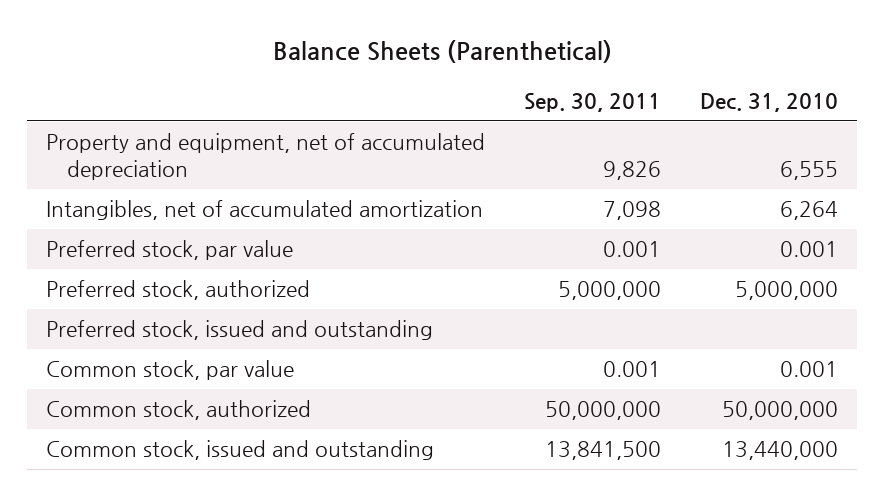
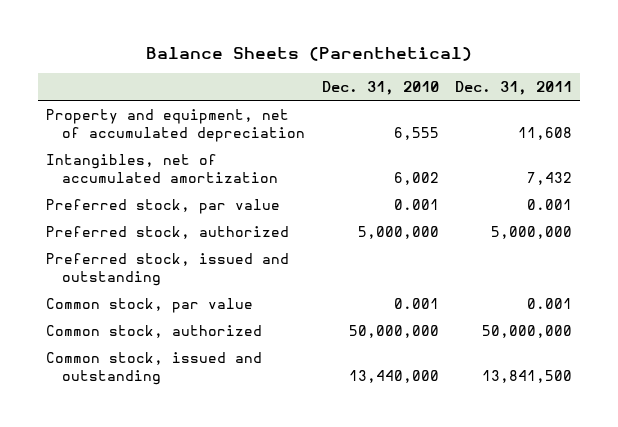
[523,92,661,112] Sep. 30, 2011 -> none
none -> [455,80,573,95] Dec. 31, 2011
[779,201,838,221] 6,264 -> [393,171,439,185] 6,002

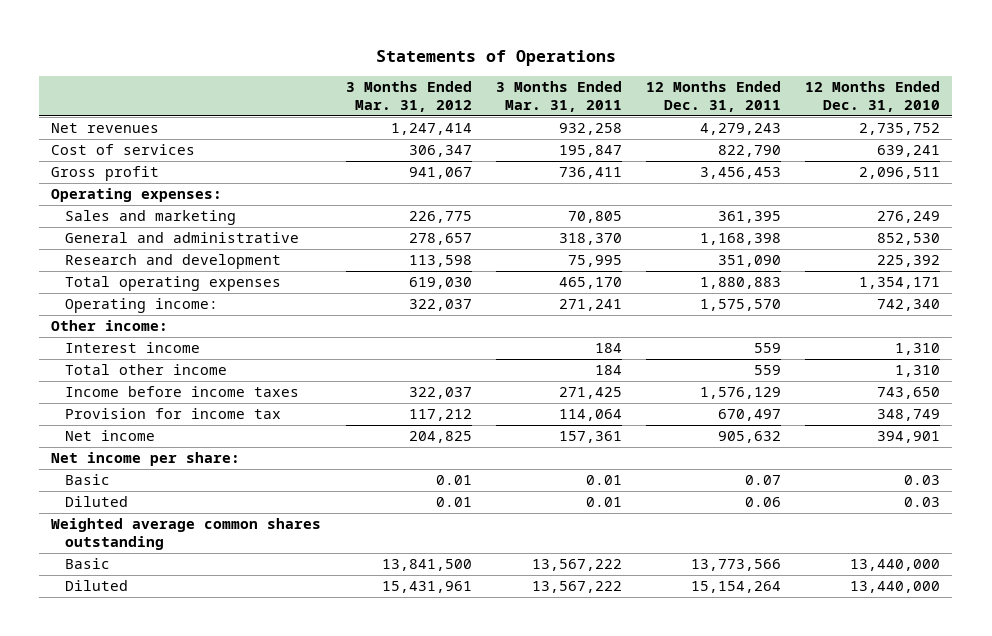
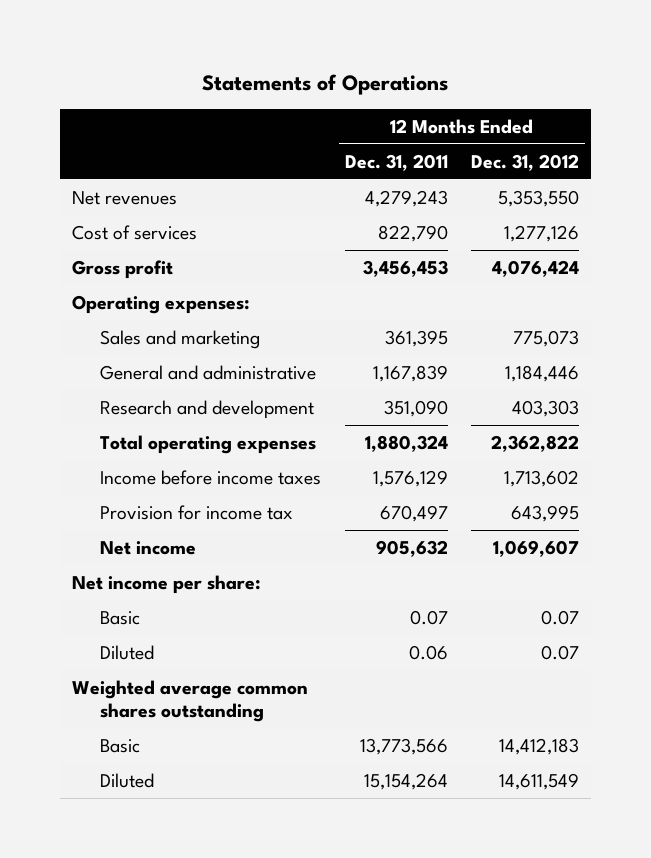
[345,81,472,113] 3 Months Ended Mar. 31, 2012 -> none
[495,81,622,113] 3 Months Ended Mar. 31, 2011 -> none
[805,81,941,113] 12 Months Ended Dec. 31, 2010 -> none
none -> [471,153,580,171] Dec. 31, 2012
[700,233,782,246] 1,168,398 -> [372,364,448,382] 1,167,839
[64,298,218,314] Operating income: -> none
[51,320,169,332] Other income: -> none
[64,342,200,354] Interest income -> none
[64,364,227,376] Total other income -> none
[700,277,782,290] 1,880,883 -> [364,434,448,452] 1,880,324

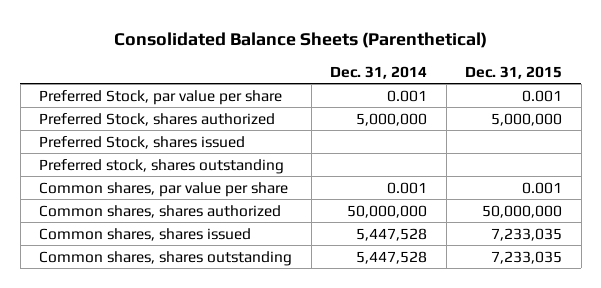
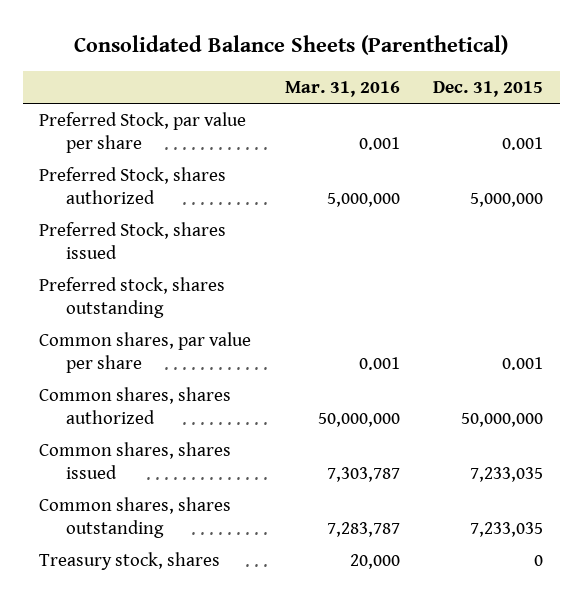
[330,65,428,79] Dec. 31, 2014 -> none
none -> [284,80,400,97] Mar. 31, 2016
none -> [39,552,221,571] Treasury stock, shares

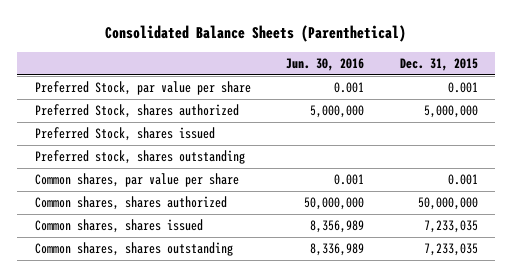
[284,80,400,97] Mar. 31, 2016 -> none
none -> [286,58,365,72] Jun. 30, 2016
[39,552,221,571] Treasury stock, shares -> none

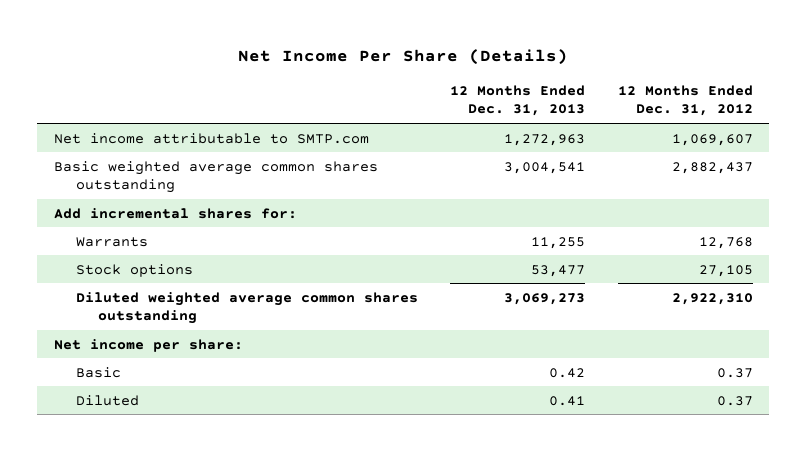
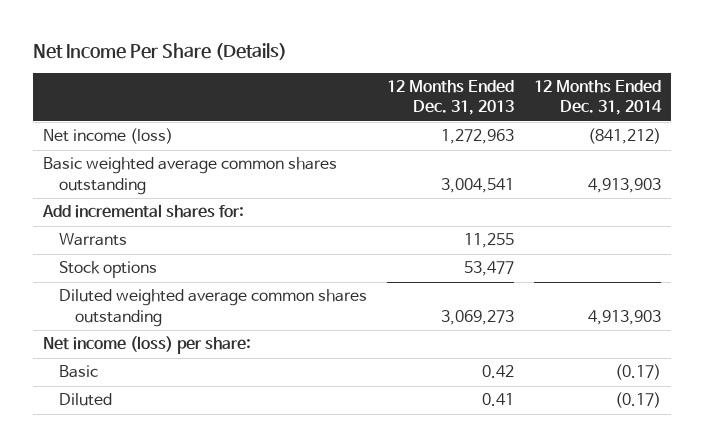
[617,84,753,117] 12 Months Ended Dec. 31, 2012 -> none
none -> [534,80,663,116] 12 Months Ended Dec. 31, 2014
[53,132,369,144] Net income attributable to SMTP.com -> [43,128,174,145] Net income (loss)
[53,338,243,352] Net income per share: -> [43,336,252,355] Net income (loss) per share:

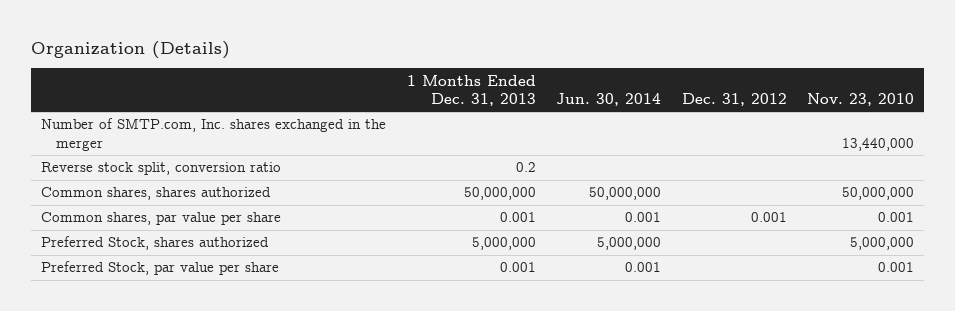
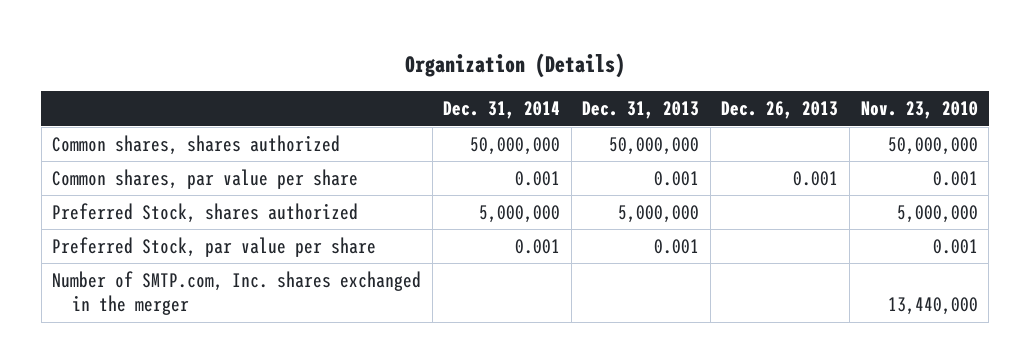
[406,74,536,106] 1 Months Ended Dec. 31, 2013 -> none
[556,92,662,106] Jun. 30, 2014 -> none
[681,92,787,106] Dec. 31, 2012 -> none
none -> [443,101,561,120] Dec. 31, 2014
none -> [582,101,700,120] Dec. 31, 2013
none -> [721,101,839,120] Dec. 26, 2013
[41,162,282,176] Reverse stock split, conversion ratio -> none
[41,118,387,151] Number of SMTP.com, Inc. shares exchanged in the merger -> [52,271,422,316] Number of SMTP.com, Inc. shares exchanged in the merger

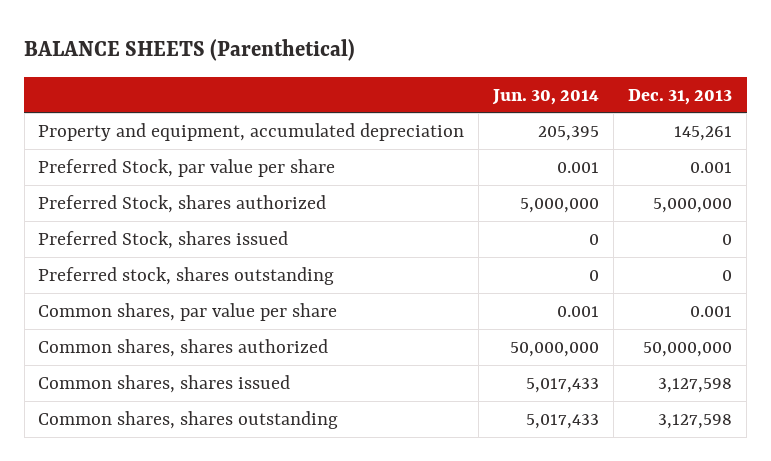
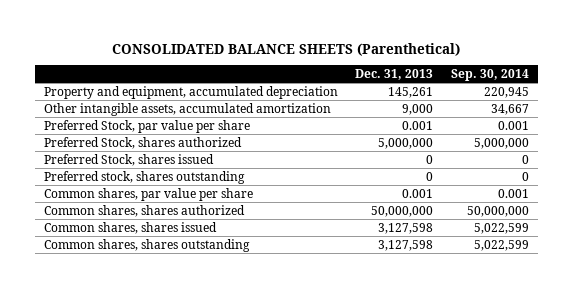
[24,39,356,62] BALANCE SHEETS (Parenthetical) -> [112,42,461,56] CONSOLIDATED BALANCE SHEETS (Parenthetical)
[492,88,600,105] Jun. 30, 2014 -> none
none -> [450,69,529,82] Sep. 30, 2014
none -> [43,102,331,116] Other intangible assets, accumulated amortization

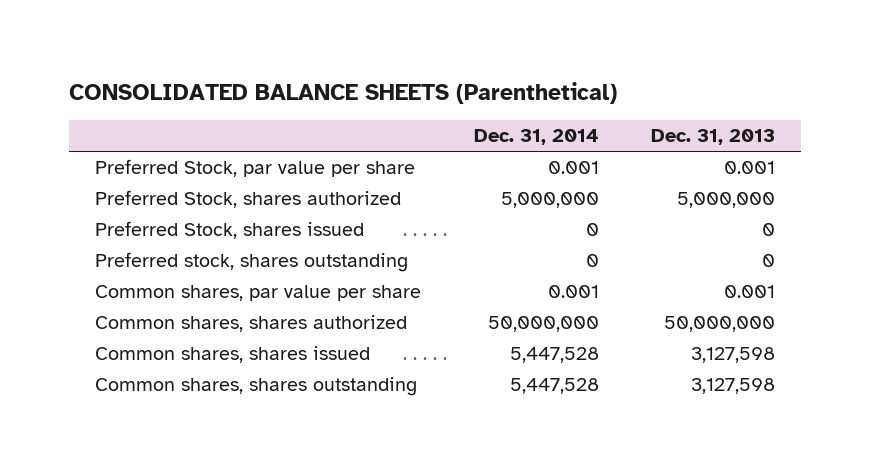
[450,69,529,82] Sep. 30, 2014 -> none
none -> [473,129,599,146] Dec. 31, 2014
[43,85,338,99] Property and equipment, accumulated depreciation -> none
[43,102,331,116] Other intangible assets, accumulated amortization -> none

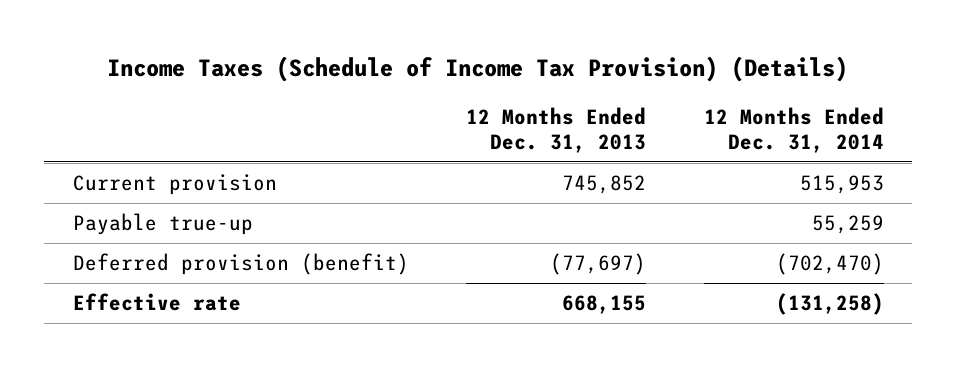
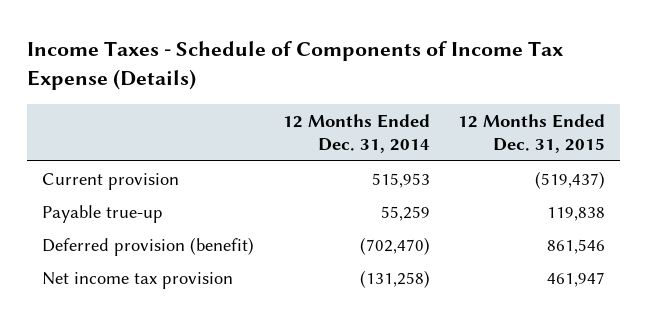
[107,56,849,83] Income Taxes (Schedule of Income Tax Provision) (Details) -> [27,41,565,91] Income Taxes - Schedule of Components of Income Tax Expense (Details)
[466,106,647,153] 12 Months Ended Dec. 31, 2013 -> none
none -> [458,113,606,154] 12 Months Ended Dec. 31, 2015
[72,293,241,312] Effective rate -> [41,271,233,289] Net income tax provision

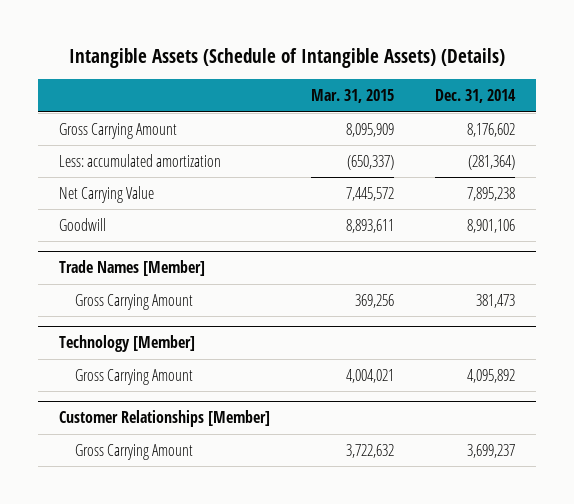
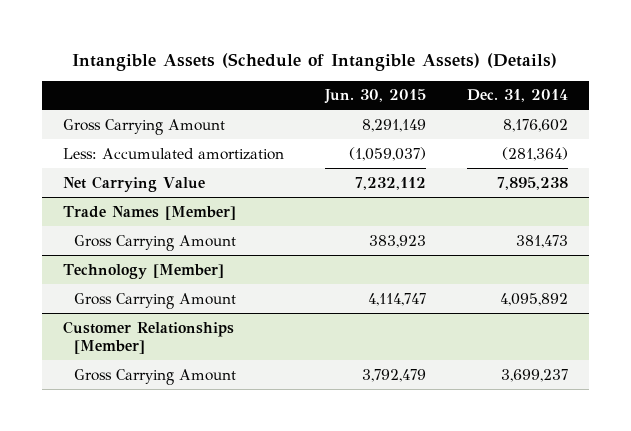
[311,89,395,104] Mar. 31, 2015 -> none
none -> [323,89,426,105] Jun. 30, 2015
[59,153,222,167] Less: accumulated amortization -> [62,147,284,160] Less: Accumulated amortization
[59,217,107,231] Goodwill -> none

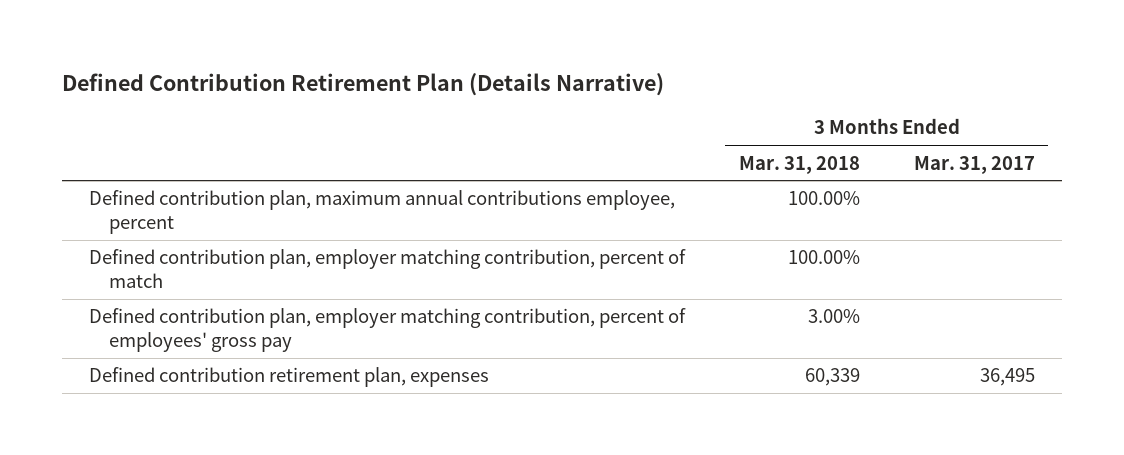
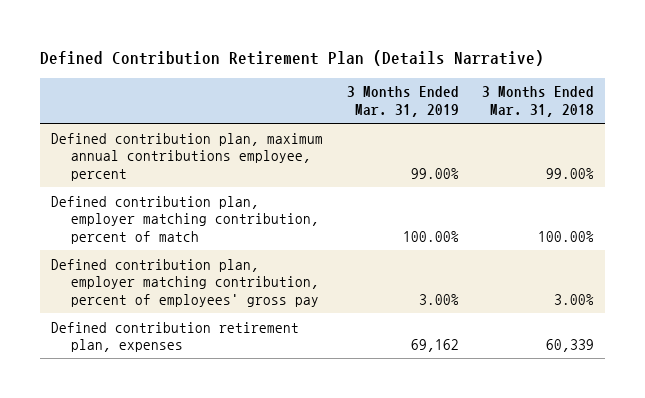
[913,155,1035,174] Mar. 31, 2017 -> none
none -> [346,86,459,117] 3 Months Ended Mar. 31, 2019
[787,191,860,206] 100.00% -> [545,167,594,179] 99.00%

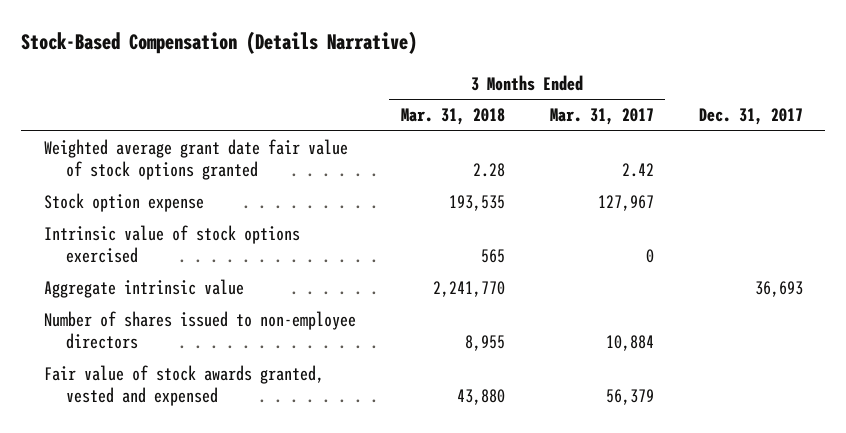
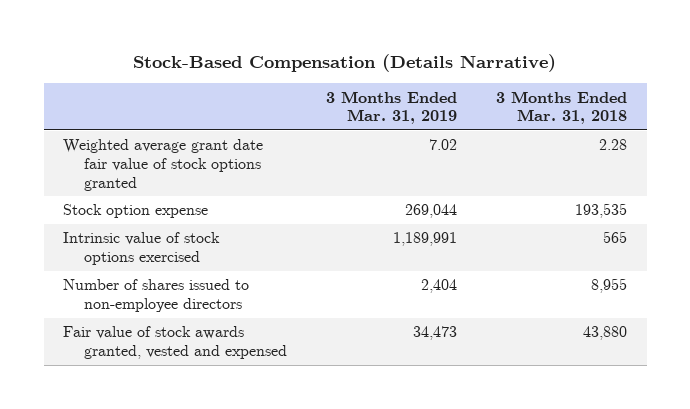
[549,108,654,126] Mar. 31, 2017 -> none
[698,108,803,126] Dec. 31, 2017 -> none
none -> [325,90,457,125] 3 Months Ended Mar. 31, 2019
[43,279,244,299] Aggregate intrinsic value -> none

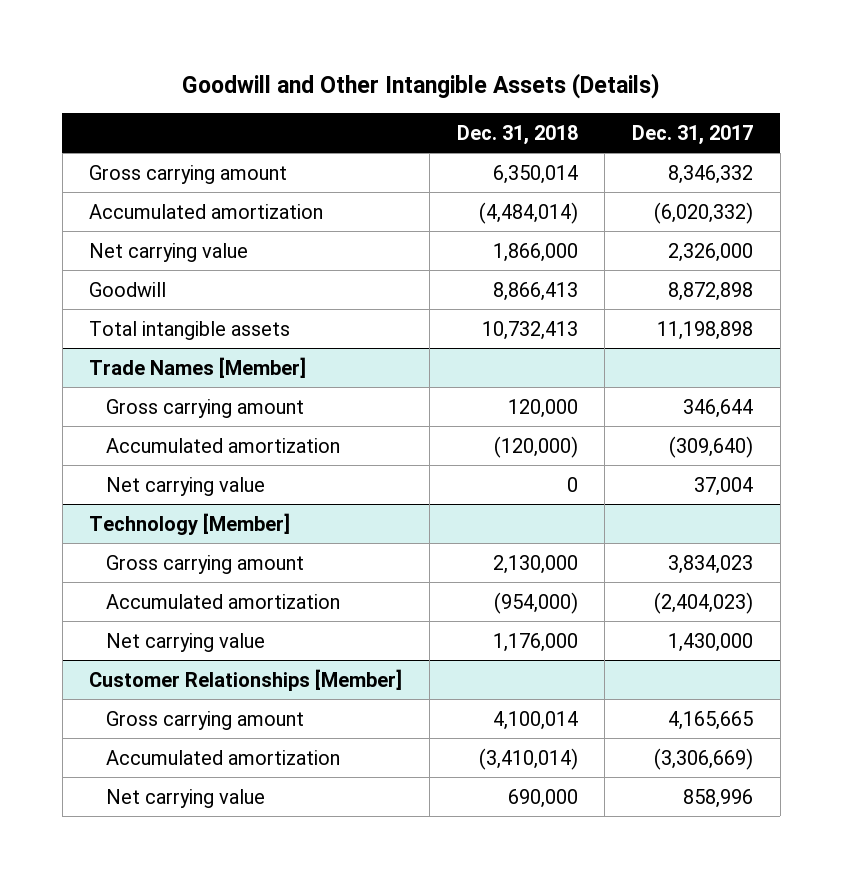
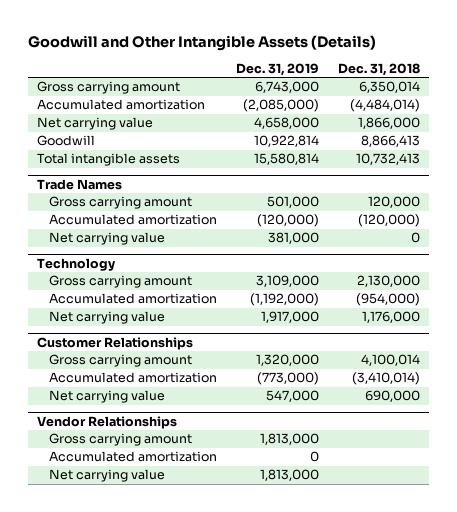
[632,124,754,145] Dec. 31, 2017 -> none
none -> [236,62,320,76] Dec. 31, 2019
[89,356,307,378] Trade Names [Member] -> [37,178,123,190] Trade Names
[89,512,291,535] Technology [Member] -> [37,257,116,271] Technology
[89,668,403,691] Customer Relationships [Member] -> [37,336,194,350] Customer Relationships
none -> [37,415,178,429] Vendor Relationships
none -> [49,433,193,447] Gross carrying amount
none -> [49,451,218,463] Accumulated amortization
none -> [49,469,166,483] Net carrying value

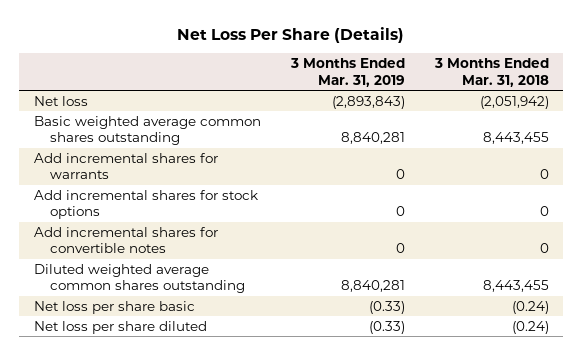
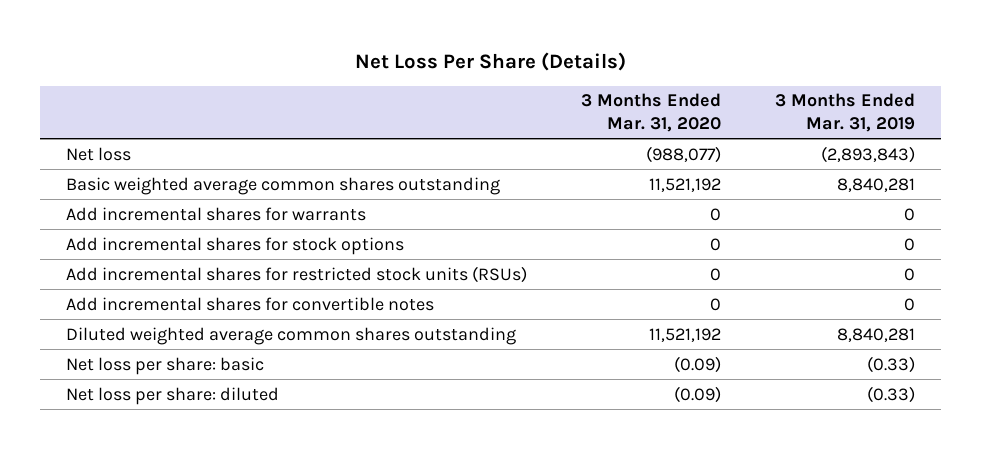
[433,58,549,87] 3 Months Ended Mar. 31, 2018 -> none
none -> [581,93,722,133] 3 Months Ended Mar. 31, 2020
none -> [66,265,528,283] Add incremental shares for restricted stock units (RSUs)
[34,300,196,314] Net loss per share basic -> [66,356,265,375] Net loss per share: basic
[34,320,208,334] Net loss per share diluted -> [66,386,280,405] Net loss per share: diluted

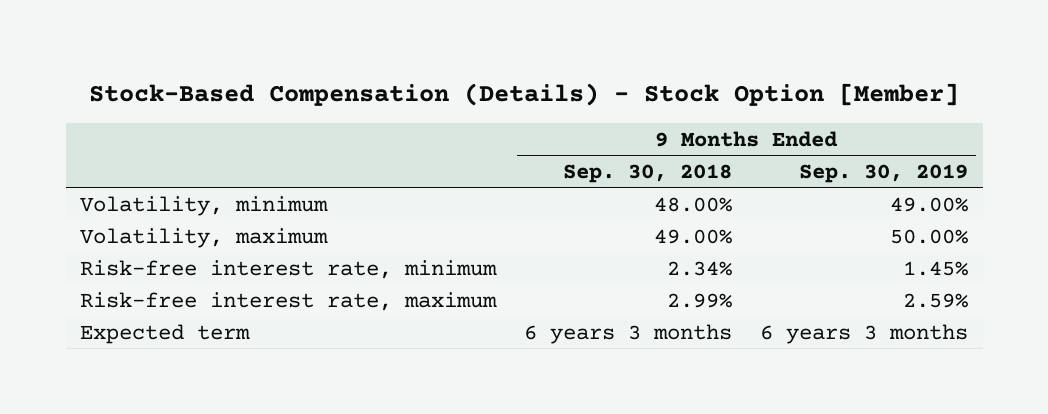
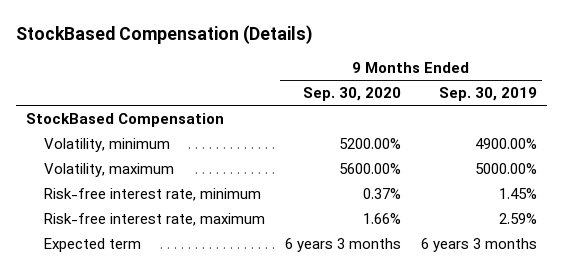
[89,82,960,106] Stock-Based Compensation (Details) - Stock Option [Member] -> [16,24,314,44] StockBased Compensation (Details)
[563,163,733,183] Sep. 30, 2018 -> none
none -> [303,86,402,101] Sep. 30, 2020
none -> [26,112,225,127] StockBased Compensation
[890,196,969,212] 49.00% -> [475,137,538,149] 4900.00%
[890,228,969,244] 50.00% -> [475,162,538,174] 5000.00%

